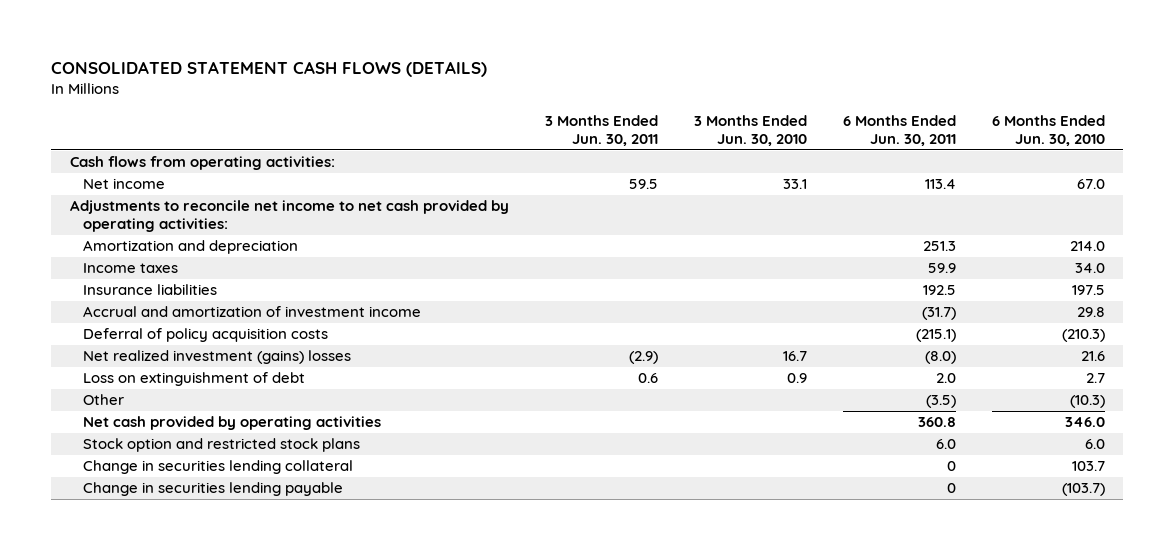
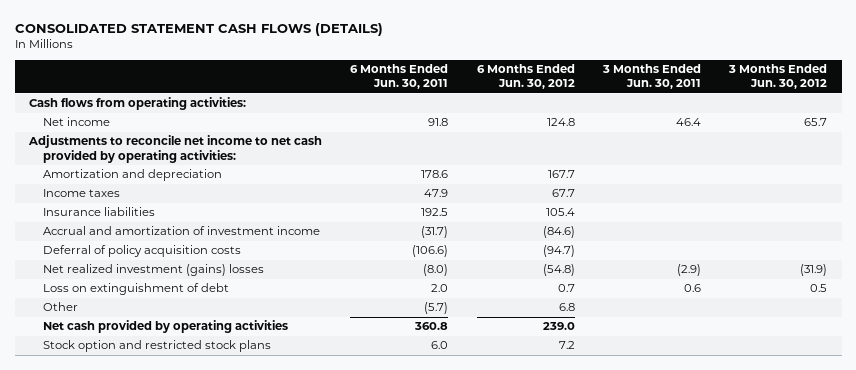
[693,114,807,146] 3 Months Ended Jun. 30, 2010 -> none
[991,114,1105,146] 6 Months Ended Jun. 30, 2010 -> none
none -> [476,64,575,90] 6 Months Ended Jun. 30, 2012
none -> [728,64,828,90] 3 Months Ended Jun. 30, 2012
[628,179,658,190] 59.5 -> [676,118,702,127] 46.4
[924,179,956,190] 113.4 -> [428,118,449,127] 91.8
[922,241,956,252] 251.3 -> [421,170,449,179] 178.6
[927,263,956,274] 59.9 -> [424,189,449,198] 47.9
[915,329,956,343] (215.1) -> [412,245,449,258] (106.6)
[925,395,956,409] (3.5) -> [424,302,449,315] (5.7)
[82,460,353,475] Change in securities lending collateral -> none
[82,482,343,497] Change in securities lending payable -> none

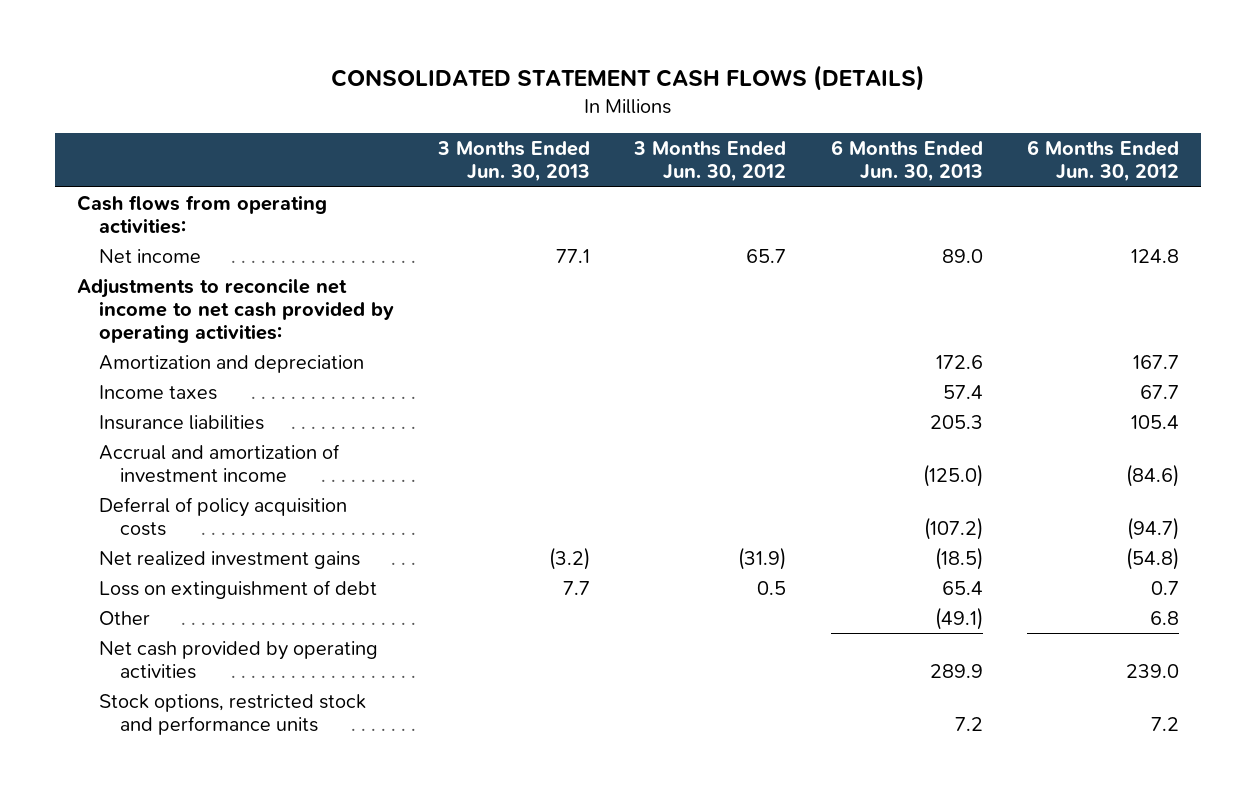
[350,64,449,90] 6 Months Ended Jun. 30, 2011 -> none
[602,64,702,90] 3 Months Ended Jun. 30, 2011 -> none
none -> [436,141,590,183] 3 Months Ended Jun. 30, 2013
none -> [830,140,983,183] 6 Months Ended Jun. 30, 2013
[42,264,264,277] Net realized investment (gains) losses -> [98,550,360,569] Net realized investment gains
[42,340,271,353] Stock option and restricted stock plans -> [98,693,366,735] Stock options, restricted stock and performance units

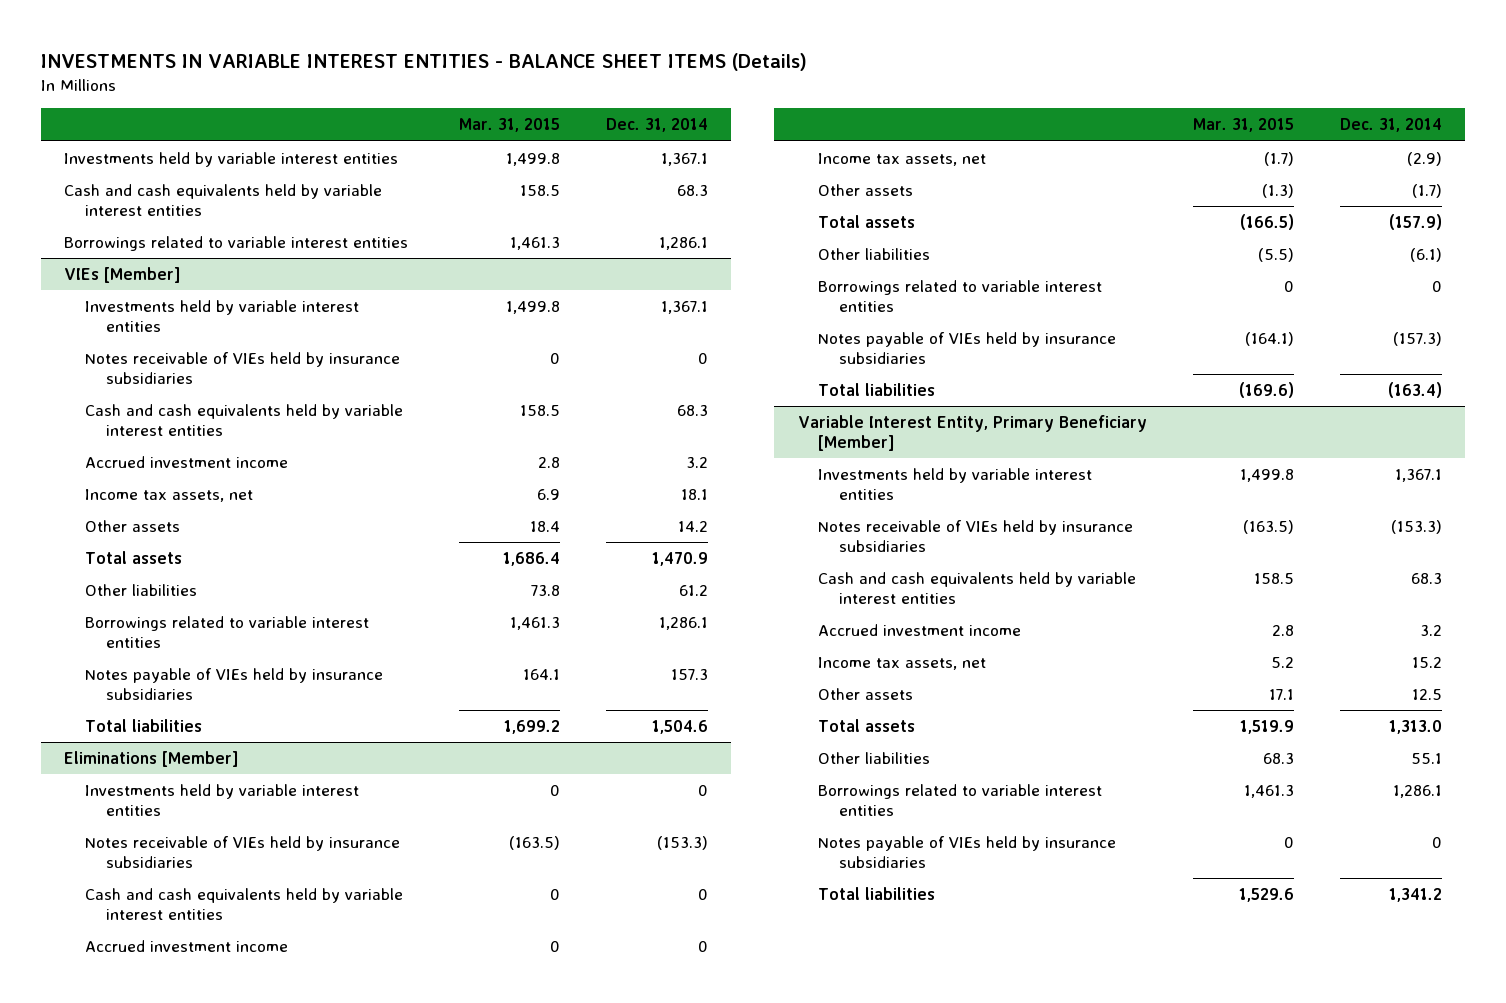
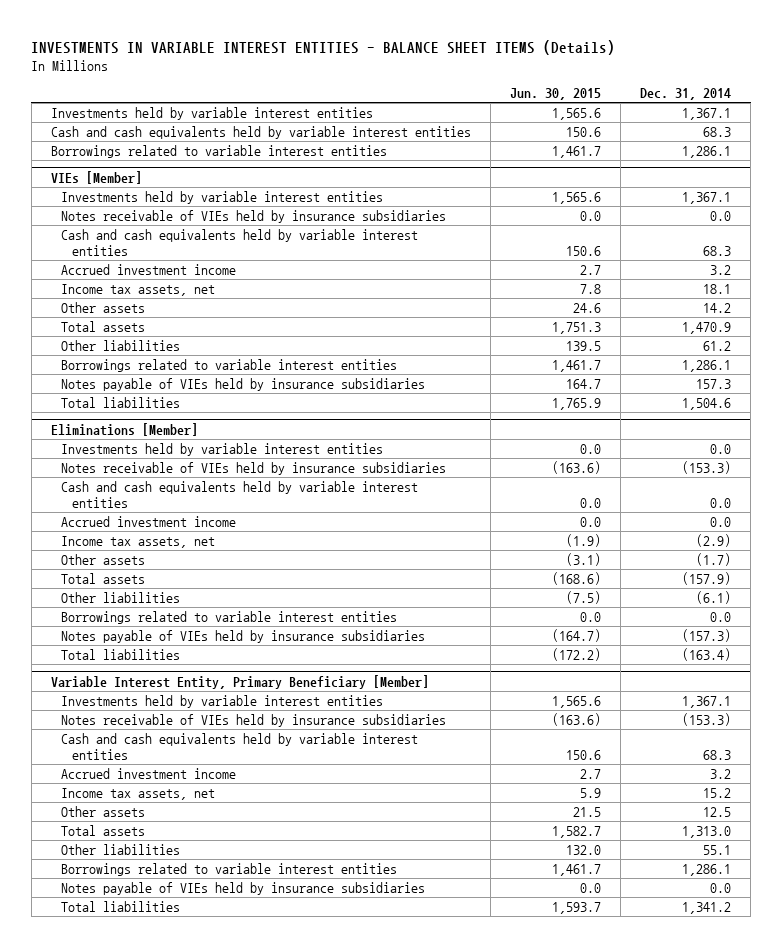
[459,118,561,133] Mar. 31, 2015 -> none
none -> [509,87,601,100] Jun. 30, 2015
[698,352,709,364] 0 -> [710,210,732,221] 0.0
[698,784,709,796] 0 -> [710,443,732,454] 0.0
[698,888,709,900] 0 -> [710,497,732,508] 0.0
[698,940,709,952] 0 -> [710,516,732,527] 0.0
[1431,280,1442,292] 0 -> [710,611,732,622] 0.0
[1431,836,1442,848] 0 -> [710,882,732,893] 0.0

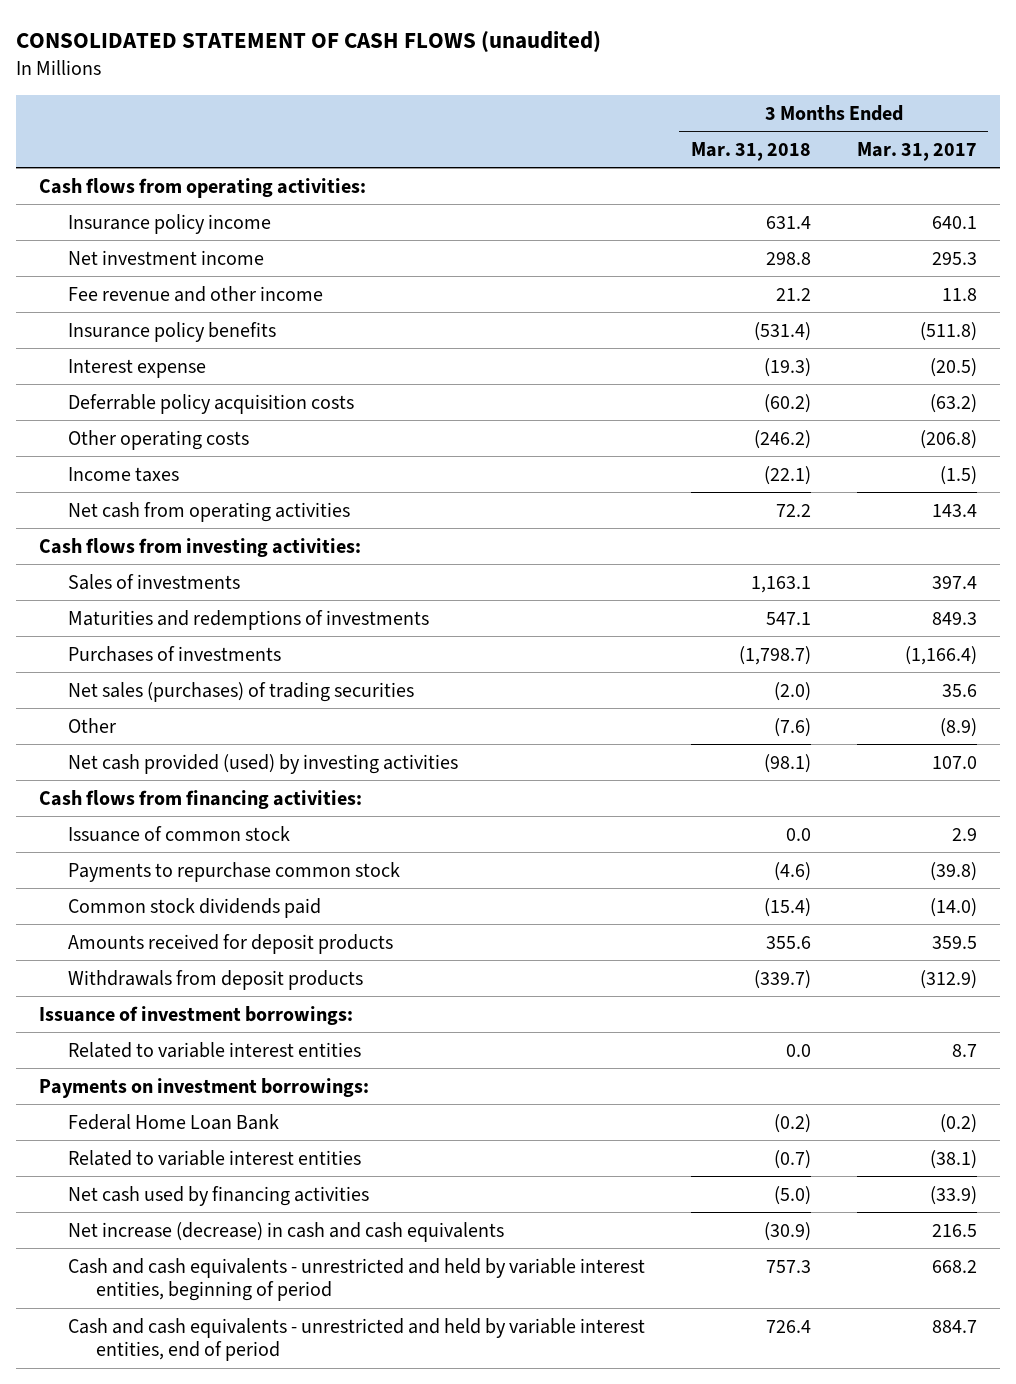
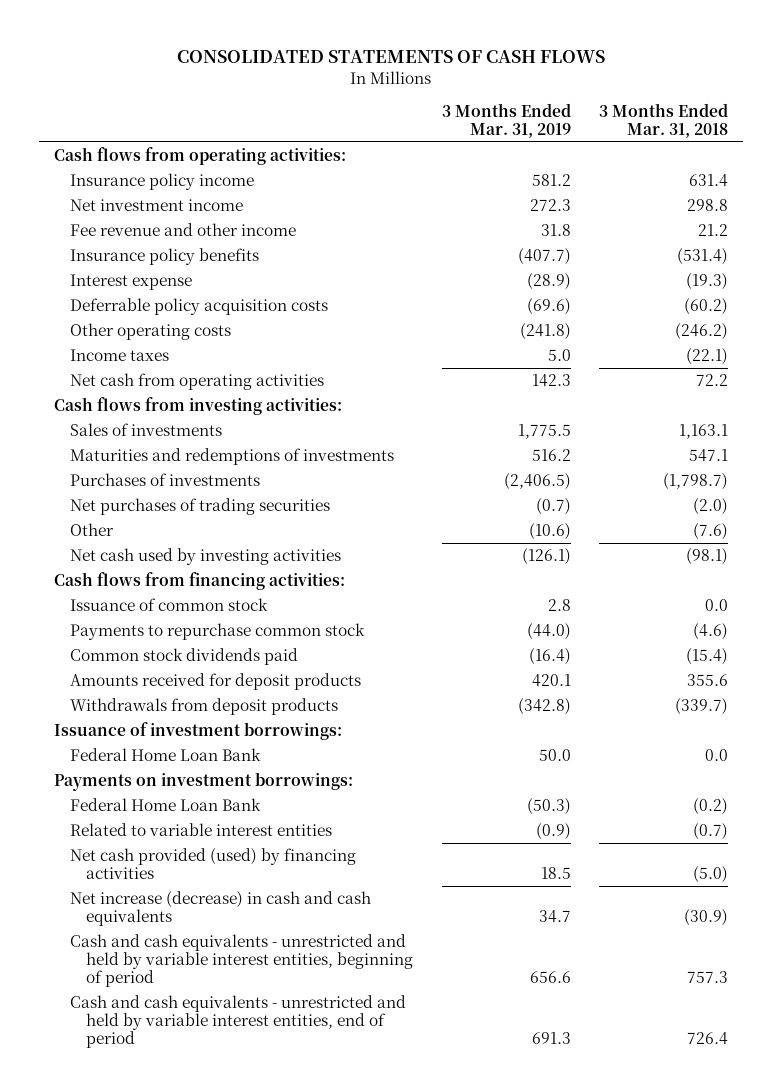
[16,30,602,53] CONSOLIDATED STATEMENT OF CASH FLOWS (unaudited) -> [177,50,606,64] CONSOLIDATED STATEMENTS OF CASH FLOWS
[856,141,977,161] Mar. 31, 2017 -> none
none -> [441,103,571,139] 3 Months Ended Mar. 31, 2019
[67,681,414,702] Net sales (purchases) of trading securities -> [70,497,331,515] Net purchases of trading securities
[67,753,458,774] Net cash provided (used) by investing activities -> [70,547,342,565] Net cash used by investing activities
[67,1041,361,1058] Related to variable interest entities -> none
none -> [70,747,262,761] Federal Home Loan Bank
[67,1185,369,1206] Net cash used by financing activities -> [70,847,357,879] Net cash provided (used) by financing activities

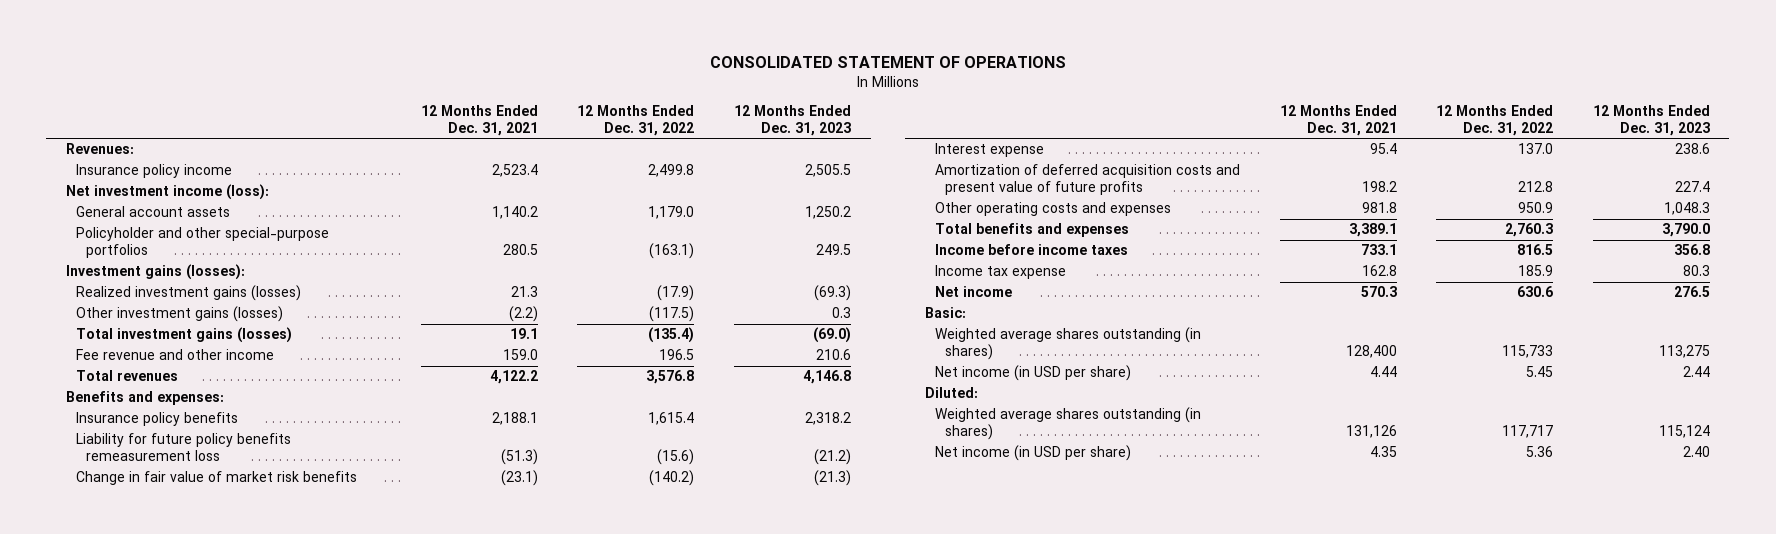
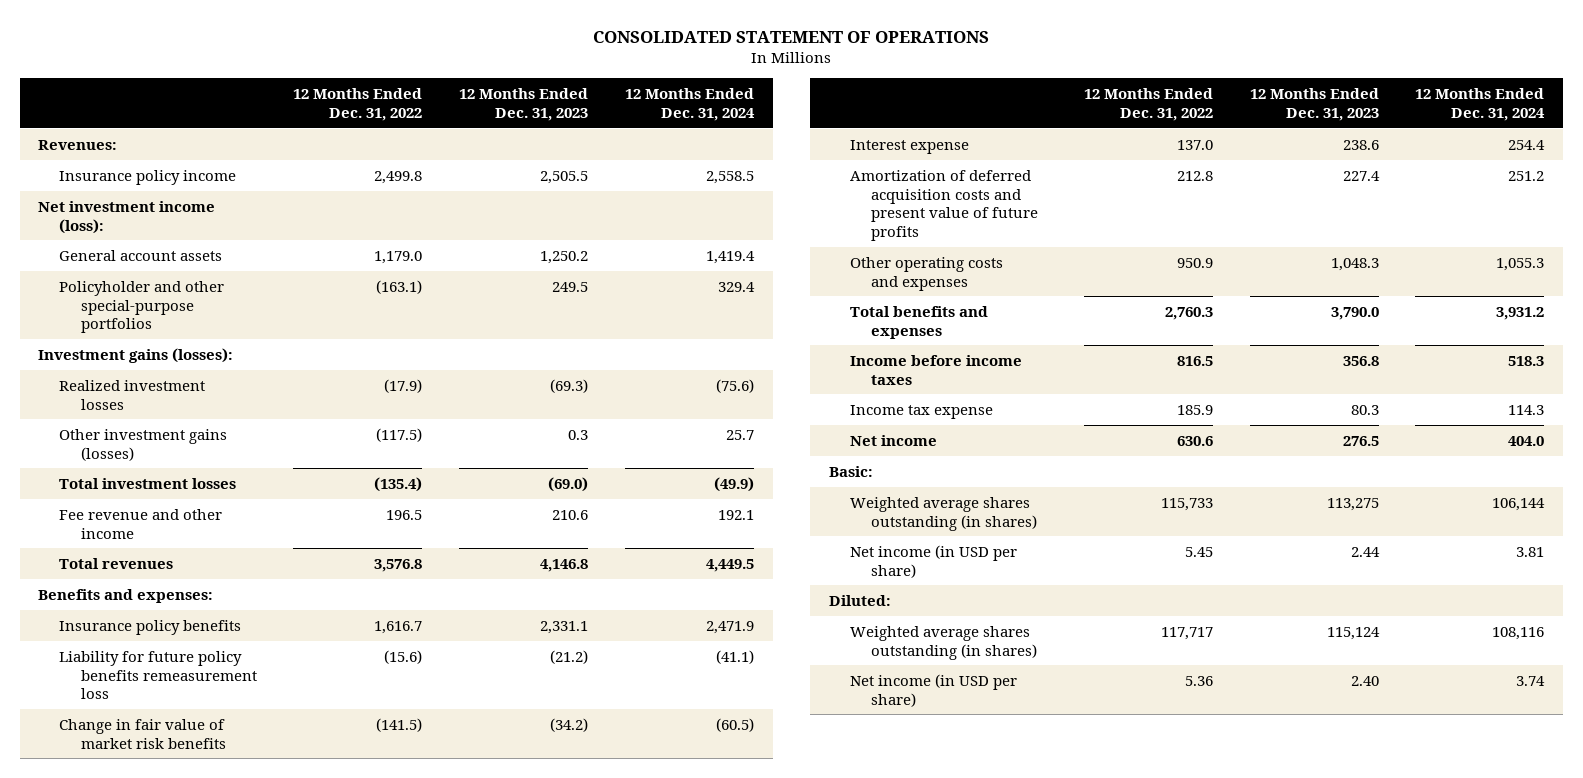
[420,104,538,136] 12 Months Ended Dec. 31, 2021 -> none
none -> [625,88,756,121] 12 Months Ended Dec. 31, 2024
[76,285,302,302] Realized investment gains (losses) -> [59,379,206,410] Realized investment losses
[76,327,293,344] Total investment gains (losses) -> [59,477,237,489] Total investment losses
[648,412,695,426] 1,615.4 -> [374,620,423,634] 1,616.7
[804,412,851,426] 2,318.2 -> [540,620,589,634] 2,331.1
[649,470,695,487] (140.2) -> [376,717,423,732] (141.5)
[813,470,851,487] (21.3) -> [550,717,589,732] (34.2)

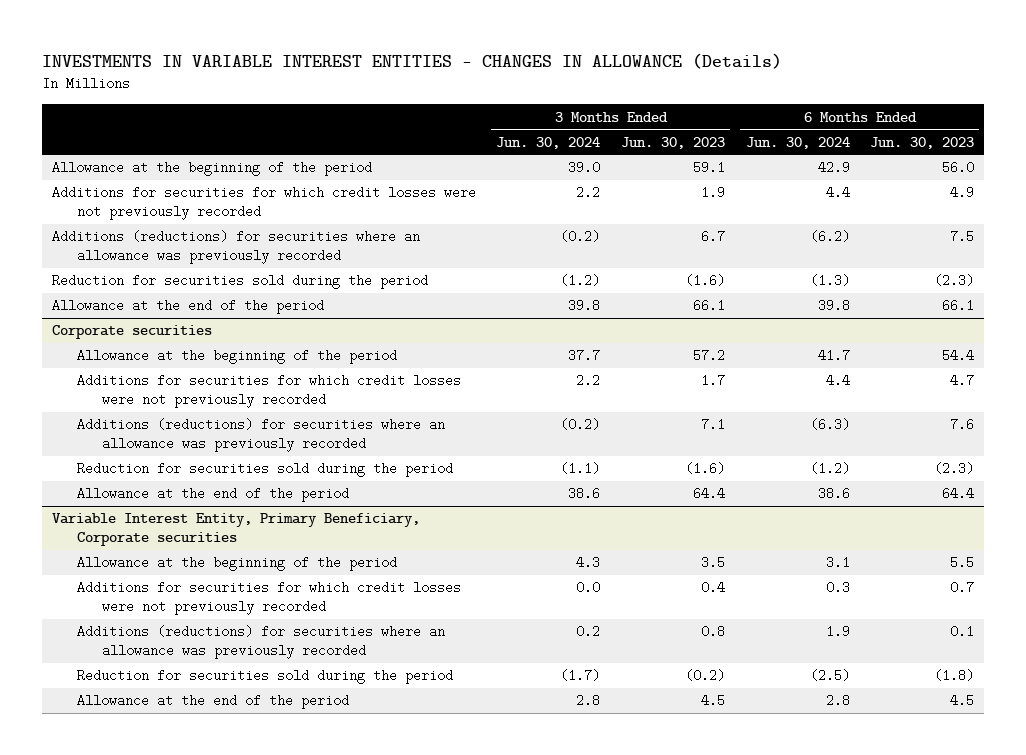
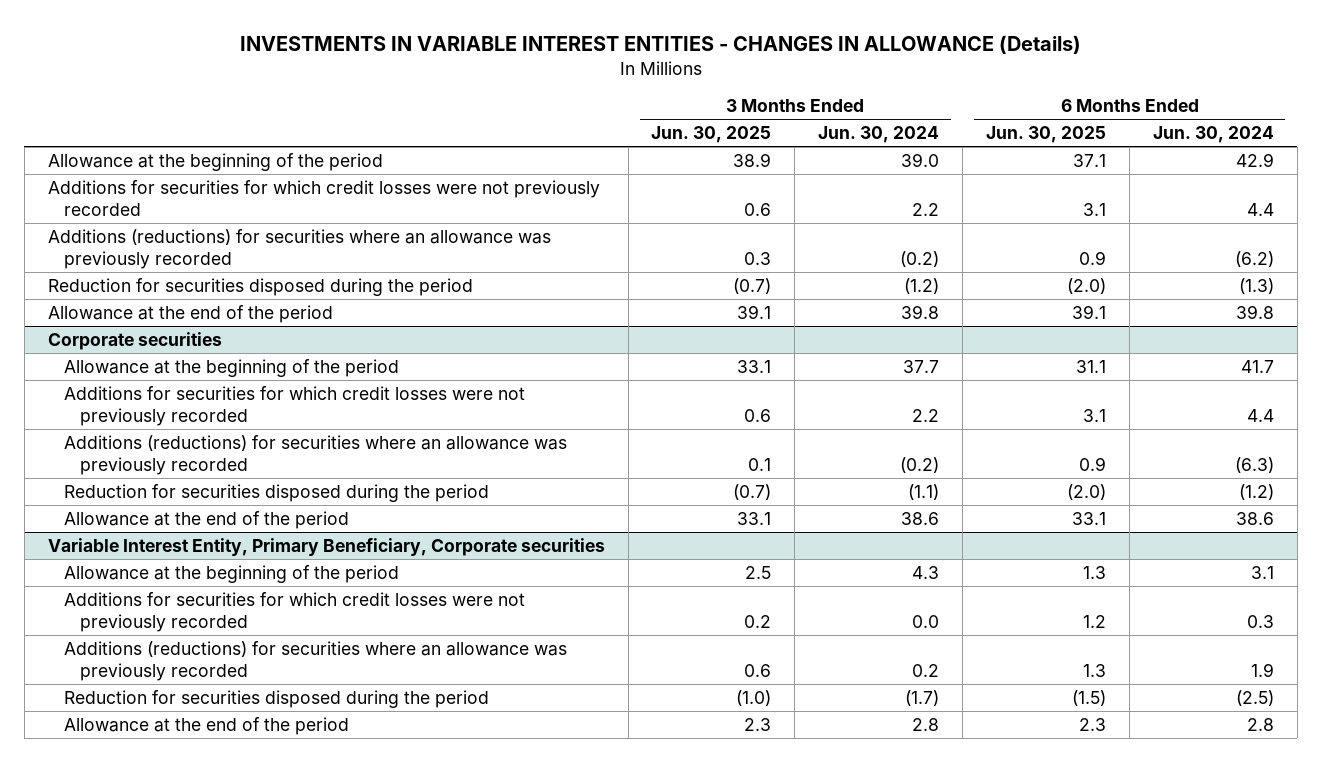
[620,136,725,149] Jun. 30, 2023 -> none
[870,136,975,149] Jun. 30, 2023 -> none
none -> [651,126,772,144] Jun. 30, 2025
none -> [985,126,1106,144] Jun. 30, 2025
[51,274,428,290] Reduction for securities sold during the period -> [47,277,473,296] Reduction for securities disposed during the period
[76,462,453,478] Reduction for securities sold during the period -> [63,483,489,502] Reduction for securities disposed during the period
[76,669,453,685] Reduction for securities sold during the period -> [63,689,489,708] Reduction for securities disposed during the period

